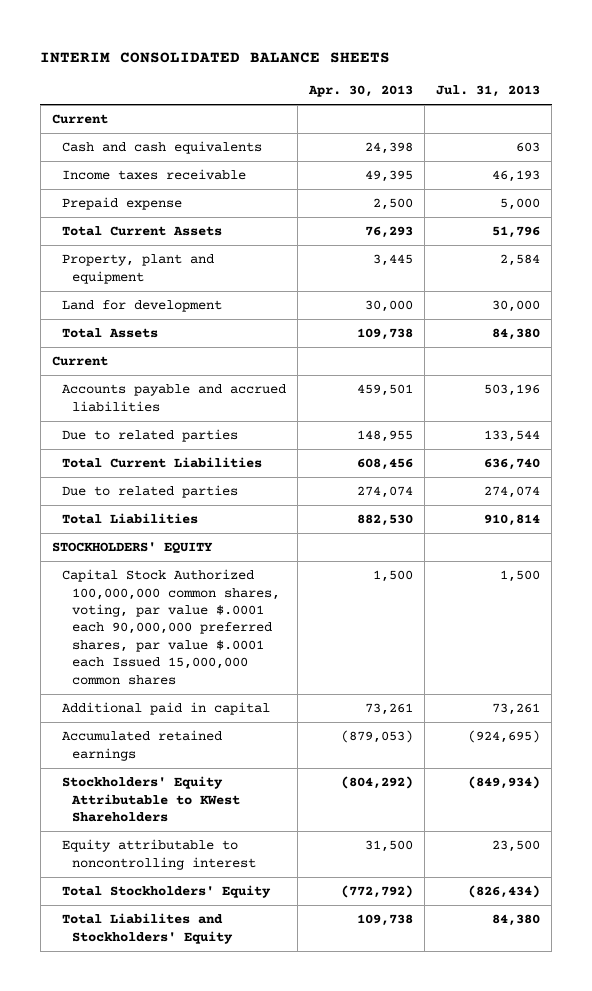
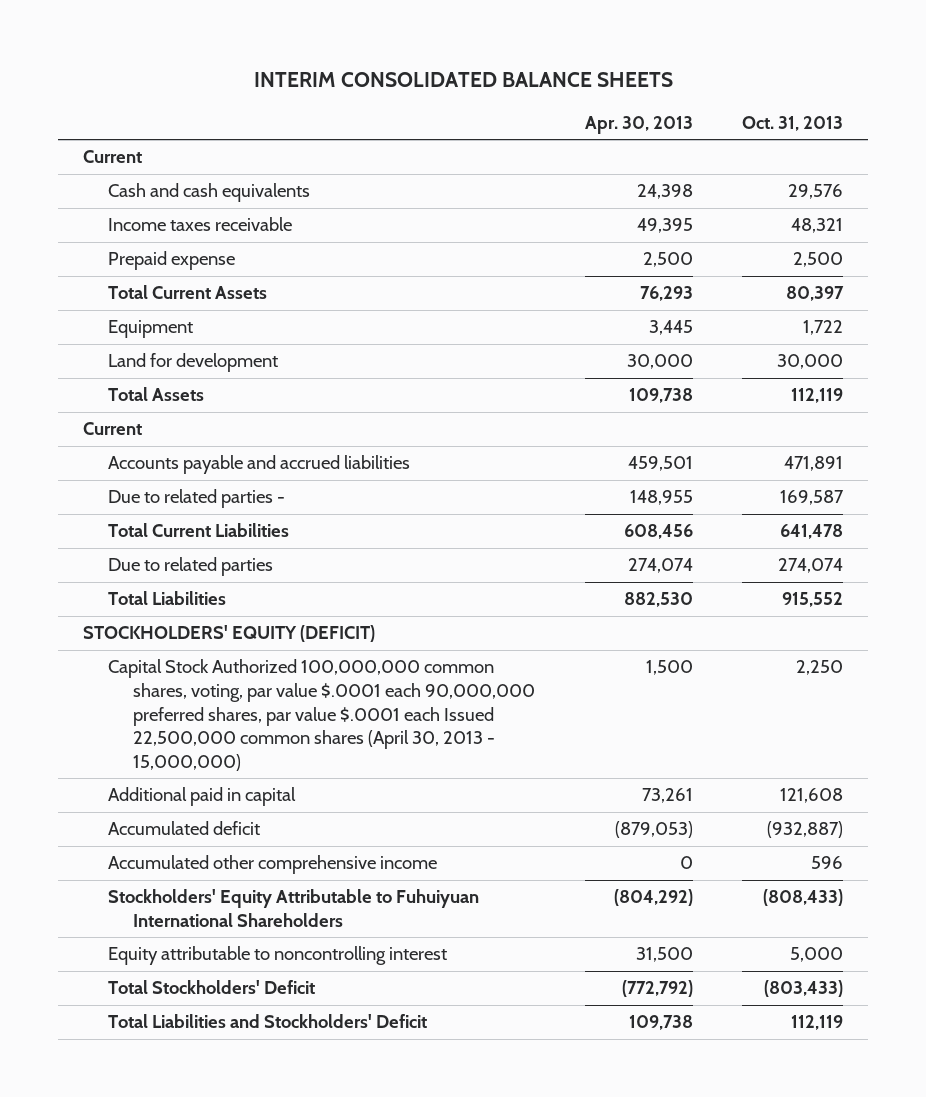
[436,85,541,98] Jul. 31, 2013 -> none
none -> [742,115,844,131] Oct. 31, 2013
[61,254,214,284] Property, plant and equipment -> [108,320,194,339] Equipment
[61,429,238,443] Due to related parties -> [108,489,286,509] Due to related parties -
[51,542,213,555] STOCKHOLDERS' EQUITY -> [83,625,376,643] STOCKHOLDERS' EQUITY (DEFICIT)
[61,569,280,685] Capital Stock Authorized 100,000,000 common shares, voting, par value $.0001 each 90,000,000 preferred shares, par value $.0001 each Issued 15,000,000 common shares -> [108,659,535,771] Capital Stock Authorized 100,000,000 common shares, voting, par value $.0001 each 90,000,000 preferred shares, par value $.0001 each Issued 22,500,000 common shares (April 30, 2013 - 15,000,000)
[61,730,222,761] Accumulated retained earnings -> [108,821,261,836] Accumulated deficit
none -> [108,855,438,875] Accumulated other comprehensive income
[61,776,240,822] Stockholders' Equity Attributable to KWest Shareholders -> [108,889,480,927] Stockholders' Equity Attributable to Fuhuiyuan International Shareholders
[61,885,271,899] Total Stockholders' Equity -> [108,980,316,995] Total Stockholders' Deficit
[61,913,233,944] Total Liabilites and Stockholders' Equity -> [108,1014,428,1029] Total Liabilities and Stockholders' Deficit

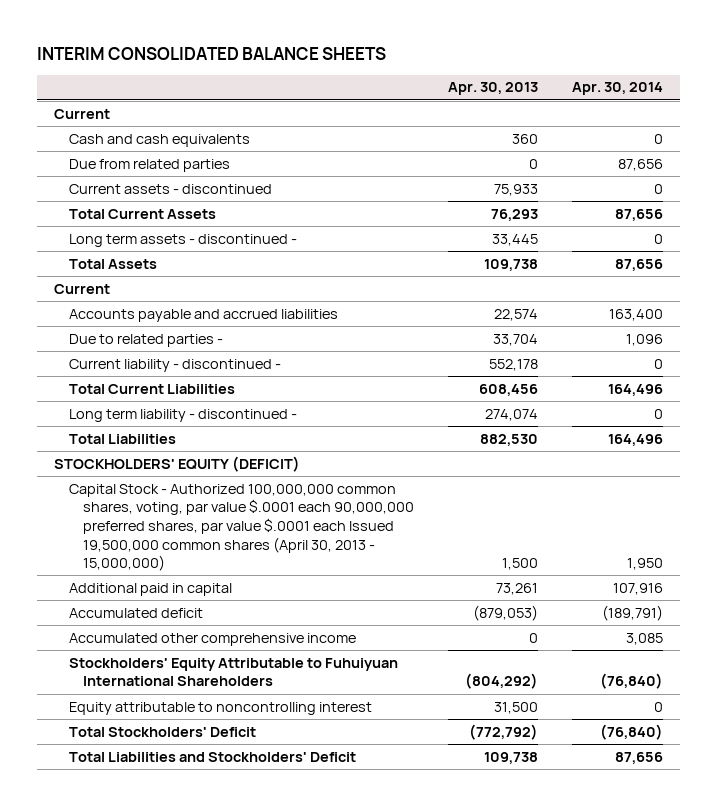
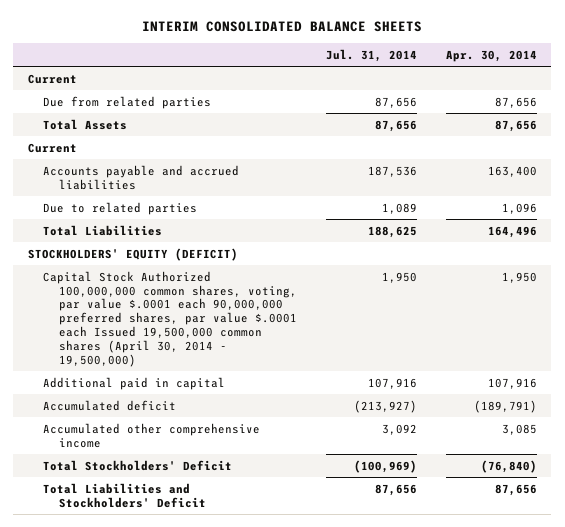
[448,82,539,96] Apr. 30, 2013 -> none
none -> [325,48,417,62] Jul. 31, 2014
[68,133,250,147] Cash and cash equivalents -> none
[68,183,272,194] Current assets - discontinued -> none
[68,208,216,219] Total Current Assets -> none
[68,233,297,247] Long term assets - discontinued - -> none
[68,358,281,372] Current liability - discontinued - -> none
[68,383,235,394] Total Current Liabilities -> none
[68,408,297,422] Long term liability - discontinued - -> none
[68,333,223,347] Due to related parties - -> [43,201,198,215] Due to related parties
[68,483,415,572] Capital Stock - Authorized 100,000,000 common shares, voting, par value $.0001 each 90,000,000 preferred shares, par value $.0001 each Issued 19,500,000 common shares (April 30, 2013 - 15,000,000) -> [43,270,298,367] Capital Stock Authorized 100,000,000 common shares, voting, par value $.0001 each 90,000,000 preferred shares, par value $.0001 each Issued 19,500,000 common shares (April 30, 2014 - 19,500,000)
[68,657,398,687] Stockholders' Equity Attributable to Fuhuiyuan International Shareholders -> none
[68,701,372,715] Equity attributable to noncontrolling interest -> none

